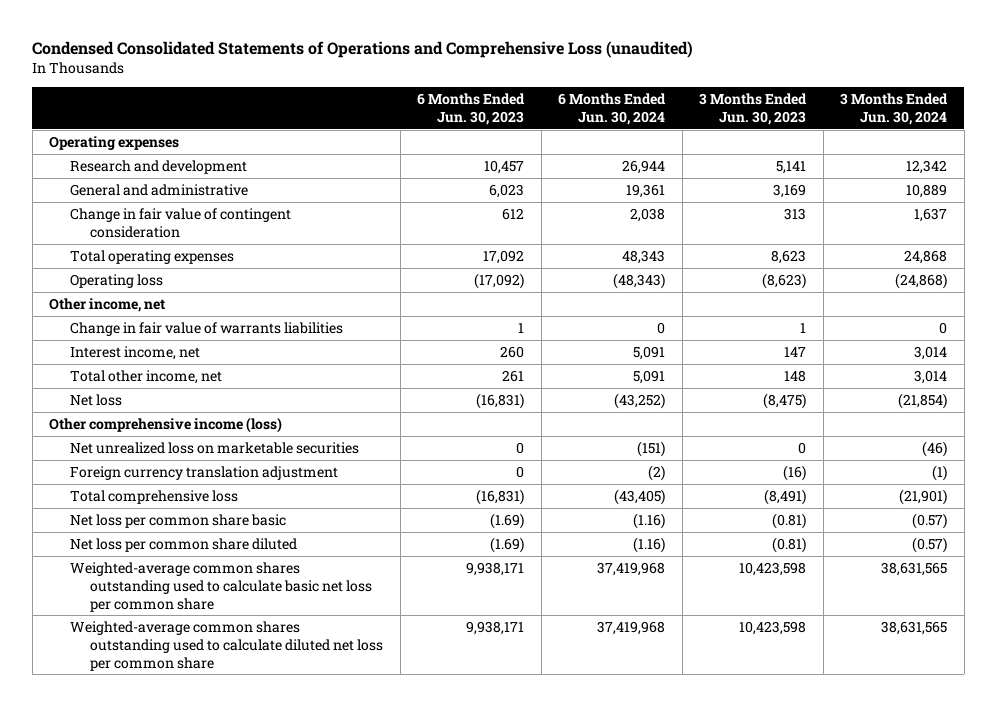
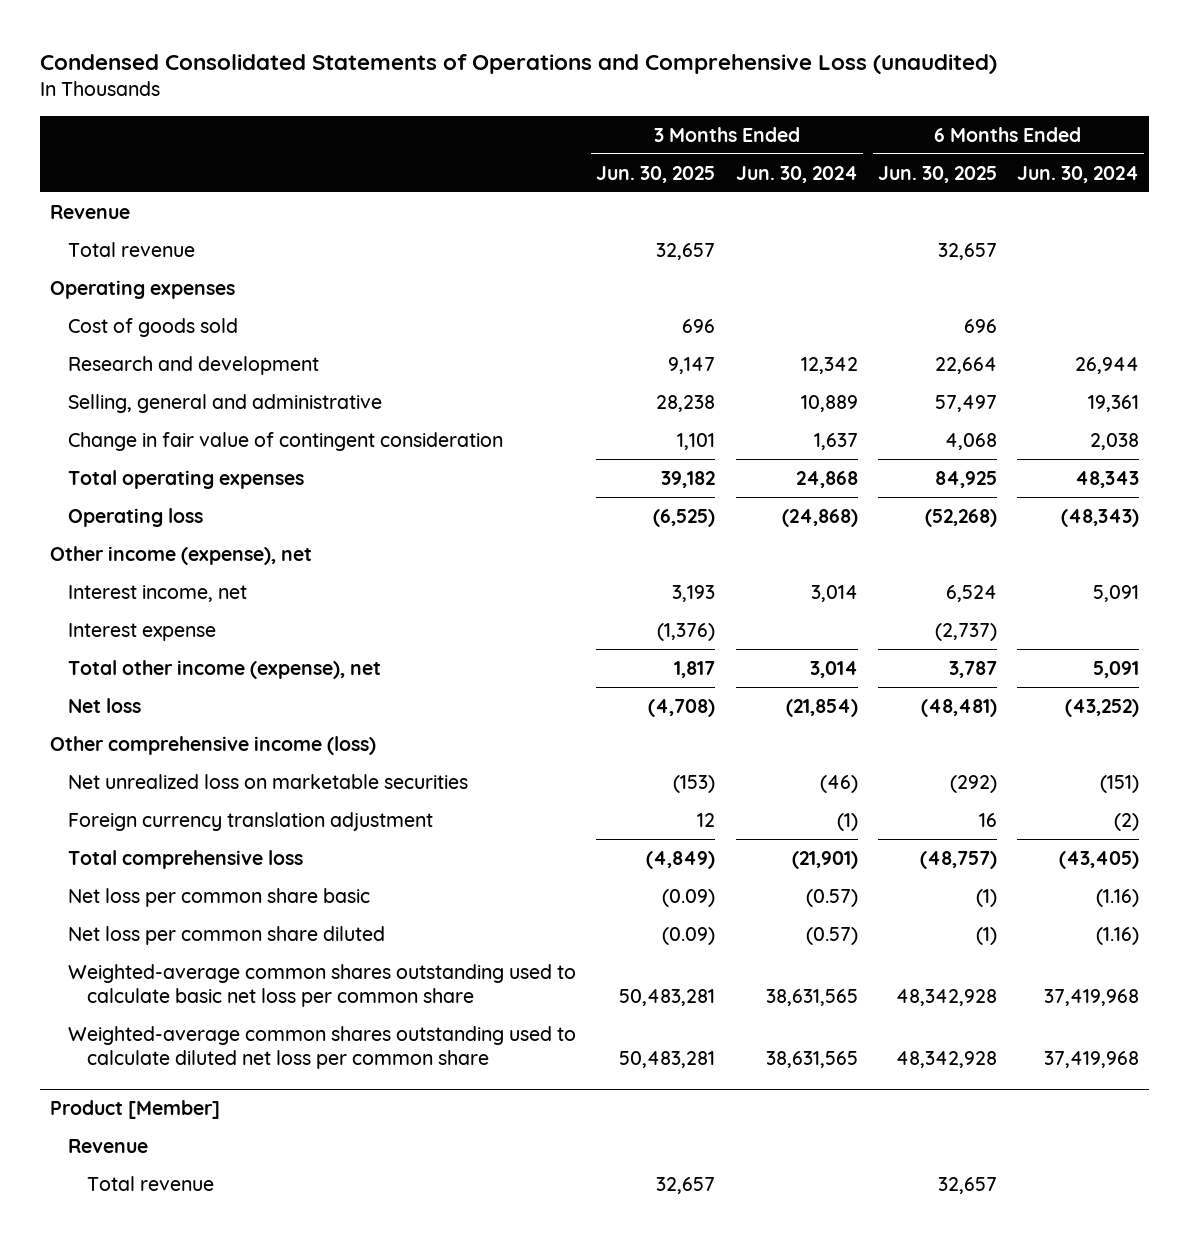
[417,92,526,125] 6 Months Ended Jun. 30, 2023 -> none
[699,92,808,125] 3 Months Ended Jun. 30, 2023 -> none
none -> [596,165,716,183] Jun. 30, 2025
none -> [877,165,997,183] Jun. 30, 2025
none -> [49,204,130,219] Revenue
none -> [68,241,196,257] Total revenue
none -> [68,317,239,337] Cost of goods sold
[69,183,248,196] General and administrative -> [68,393,383,413] Selling, general and administrative
[69,321,343,336] Change in fair value of warrants liabilities -> none
[49,297,166,312] Other income, net -> [49,545,312,565] Other income (expense), net
none -> [68,622,217,641] Interest expense
[69,369,222,384] Total other income, net -> [68,659,382,679] Total other income (expense), net
none -> [49,1099,220,1119] Product [Member]
none -> [68,1138,149,1153] Revenue
none -> [86,1175,214,1191] Total revenue

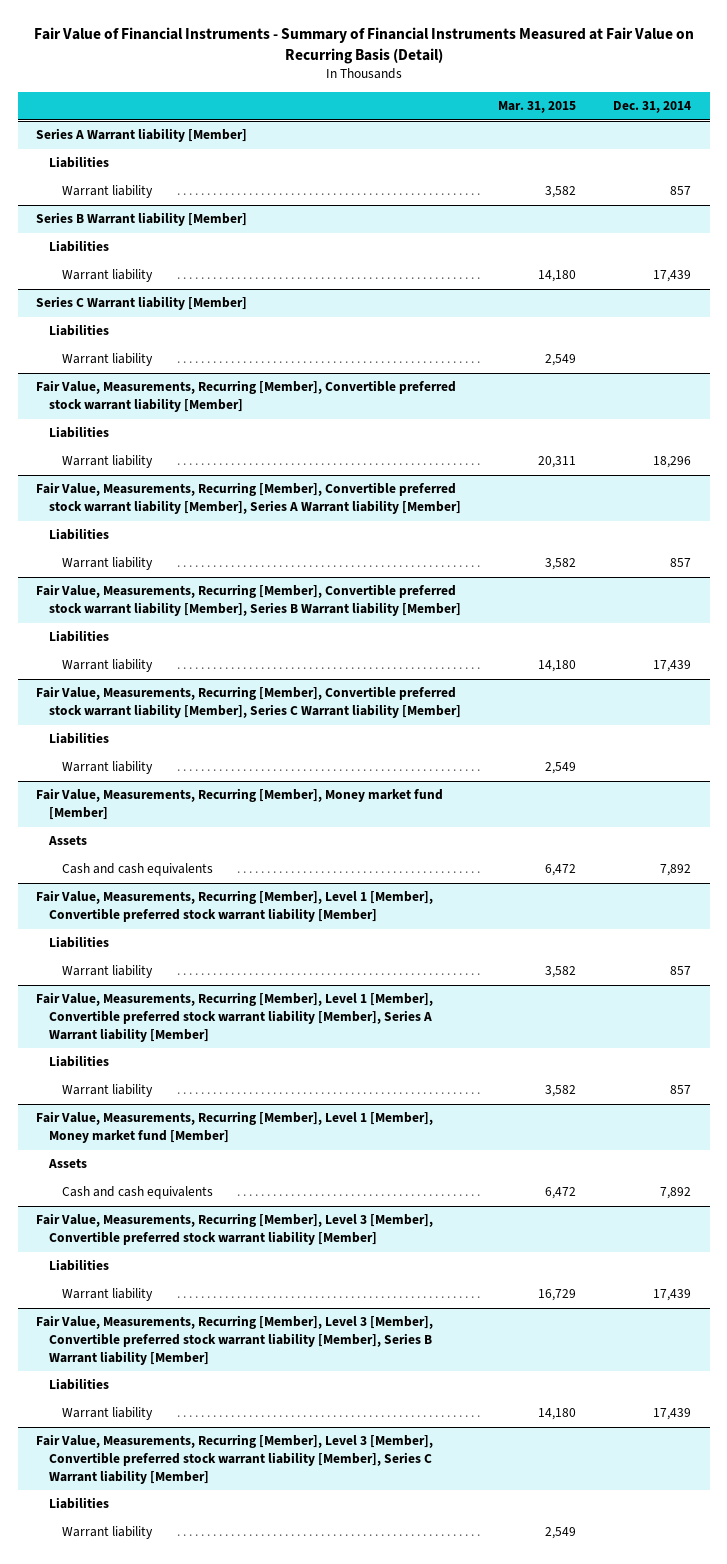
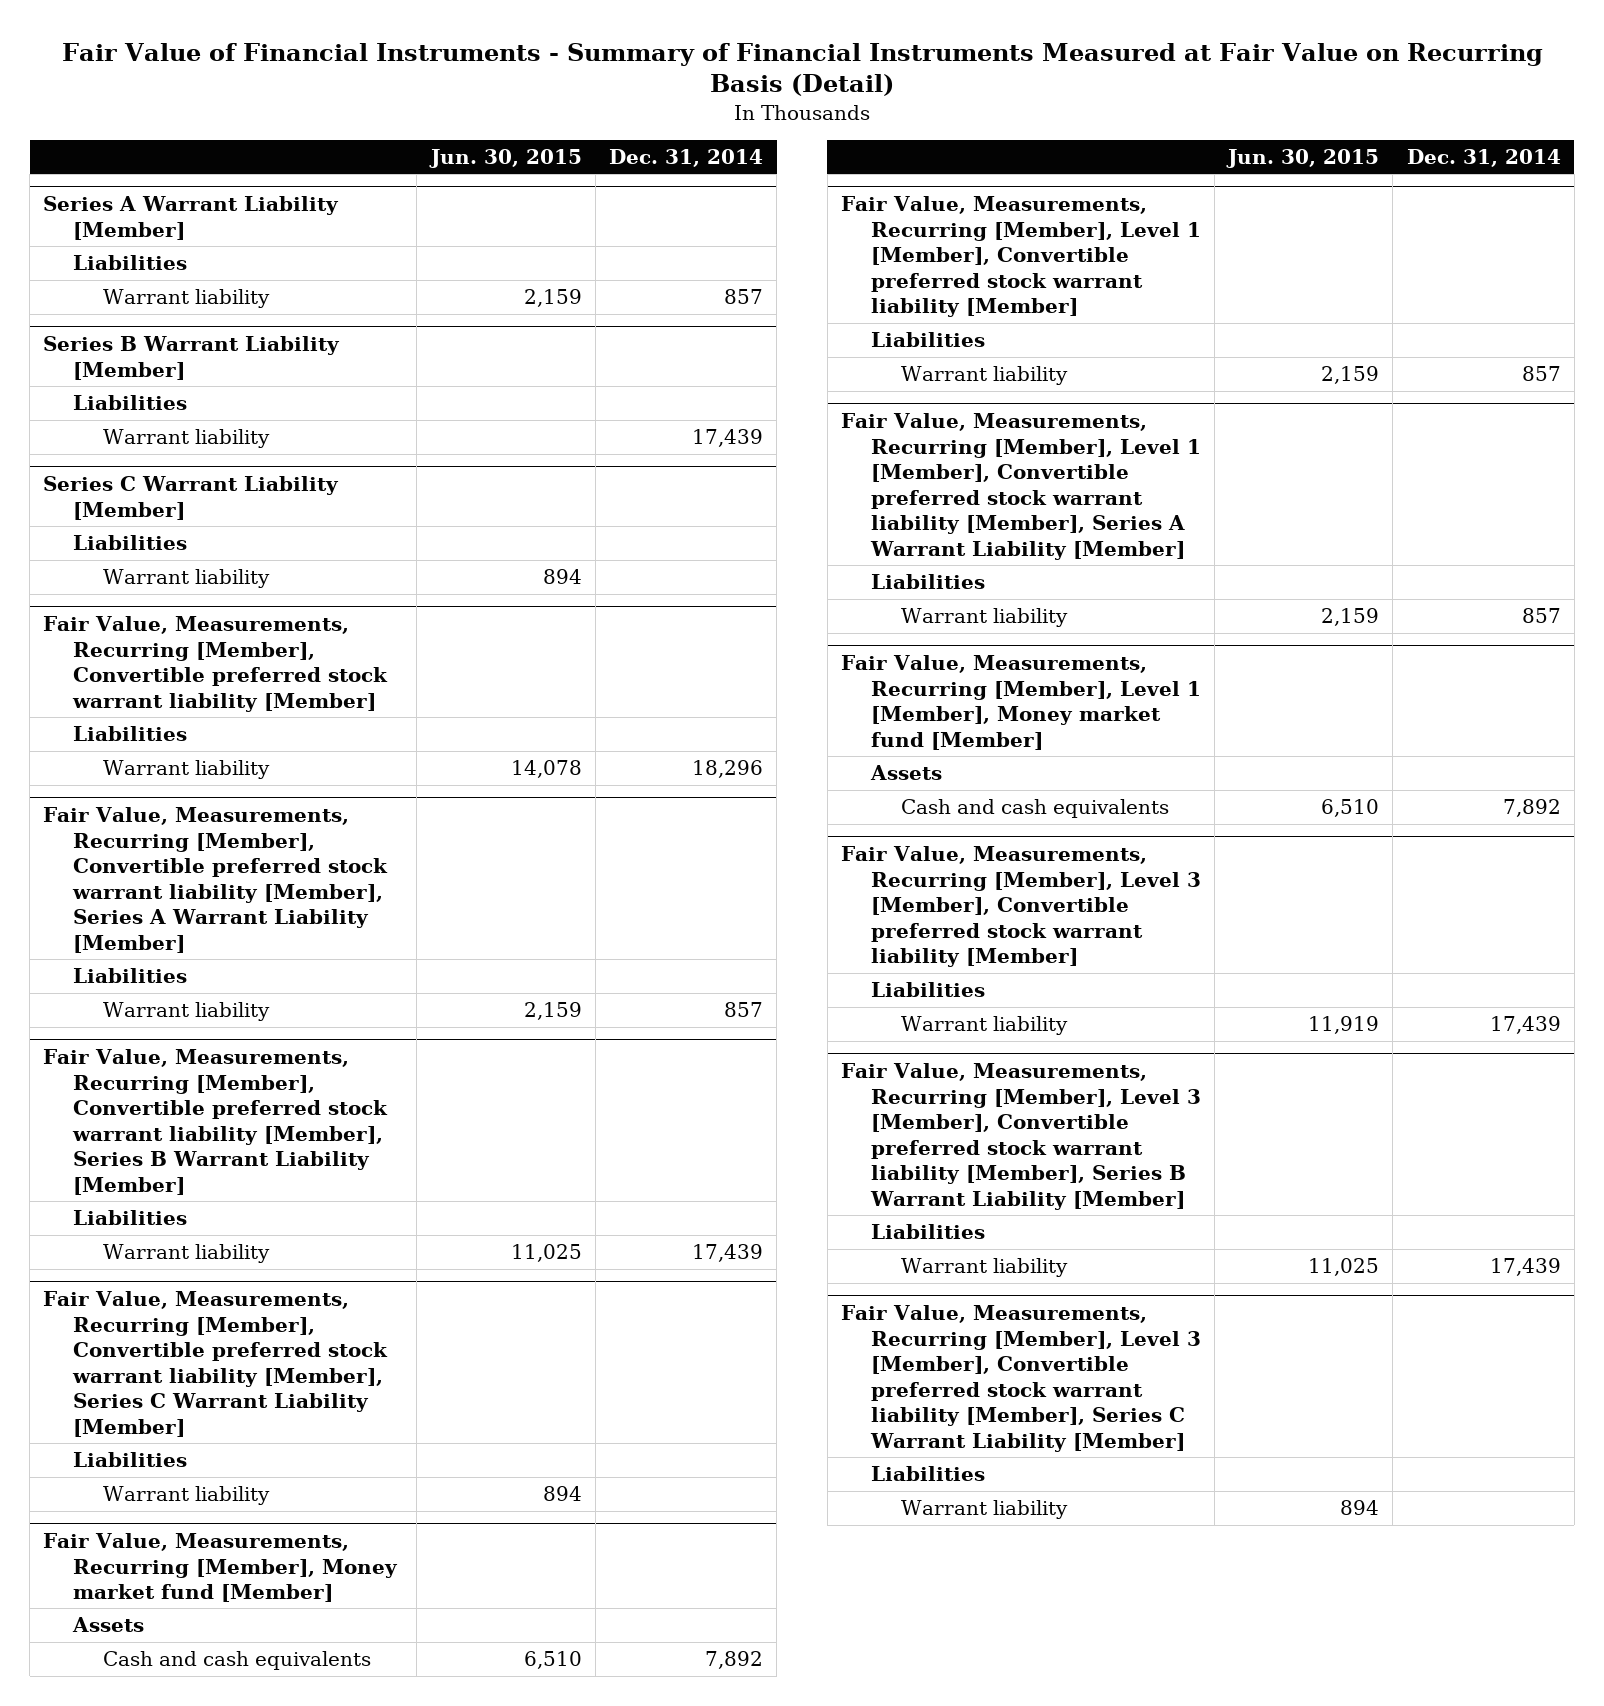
[498,101,577,114] Mar. 31, 2015 -> none
none -> [428,149,582,169] Jun. 30, 2015
[36,128,248,143] Series A Warrant liability [Member] -> [43,195,340,240] Series A Warrant Liability [Member]
[36,212,248,227] Series B Warrant liability [Member] -> [43,335,341,380] Series B Warrant Liability [Member]
[36,296,248,311] Series C Warrant liability [Member] -> [43,475,340,520] Series C Warrant Liability [Member]
[36,482,462,515] Fair Value, Measurements, Recurring [Member], Convertible preferred stock warrant liability [Member], Series A Warrant liability [Member] -> [43,806,389,953] Fair Value, Measurements, Recurring [Member], Convertible preferred stock warrant liability [Member], Series A Warrant Liability [Member]
[36,584,462,617] Fair Value, Measurements, Recurring [Member], Convertible preferred stock warrant liability [Member], Series B Warrant liability [Member] -> [43,1048,389,1195] Fair Value, Measurements, Recurring [Member], Convertible preferred stock warrant liability [Member], Series B Warrant Liability [Member]
[36,686,462,719] Fair Value, Measurements, Recurring [Member], Convertible preferred stock warrant liability [Member], Series C Warrant liability [Member] -> [43,1290,389,1437] Fair Value, Measurements, Recurring [Member], Convertible preferred stock warrant liability [Member], Series C Warrant Liability [Member]
[36,992,434,1042] Fair Value, Measurements, Recurring [Member], Level 1 [Member], Convertible preferred stock warrant liability [Member], Series A Warrant liability [Member] -> [840,412,1201,560] Fair Value, Measurements, Recurring [Member], Level 1 [Member], Convertible preferred stock warrant liability [Member], Series A Warrant Liability [Member]
[36,1315,434,1365] Fair Value, Measurements, Recurring [Member], Level 3 [Member], Convertible preferred stock warrant liability [Member], Series B Warrant liability [Member] -> [840,1062,1201,1210] Fair Value, Measurements, Recurring [Member], Level 3 [Member], Convertible preferred stock warrant liability [Member], Series B Warrant Liability [Member]
[36,1434,434,1484] Fair Value, Measurements, Recurring [Member], Level 3 [Member], Convertible preferred stock warrant liability [Member], Series C Warrant liability [Member] -> [840,1304,1201,1452] Fair Value, Measurements, Recurring [Member], Level 3 [Member], Convertible preferred stock warrant liability [Member], Series C Warrant Liability [Member]

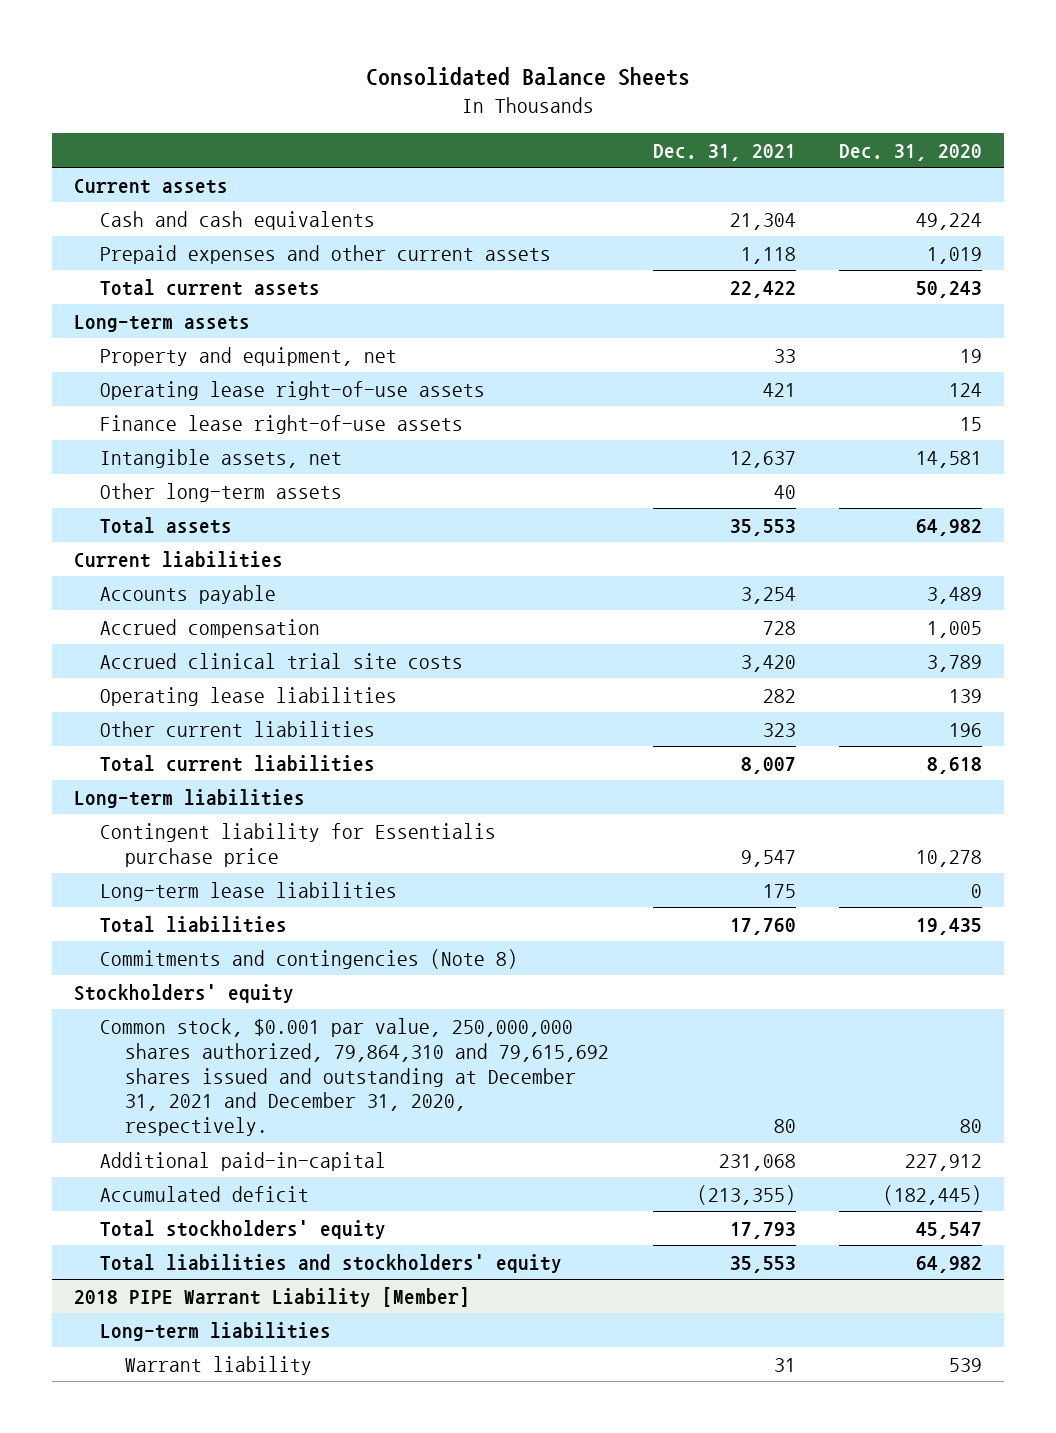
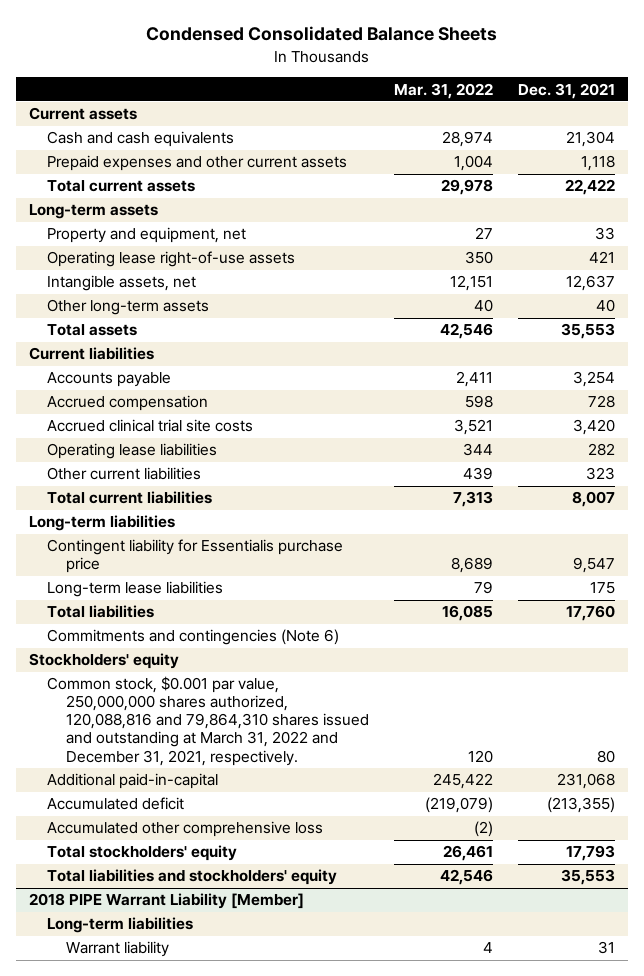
[365,67,690,87] Consolidated Balance Sheets -> [145,26,497,42] Condensed Consolidated Balance Sheets
[838,143,982,161] Dec. 31, 2020 -> none
none -> [393,82,493,99] Mar. 31, 2022
[99,414,463,434] Finance lease right-of-use assets -> none
[99,948,518,969] Commitments and contingencies (Note 8) -> [47,629,340,646] Commitments and contingencies (Note 6)
[99,1017,610,1137] Common stock, $0.001 par value, 250,000,000 shares authorized, 79,864,310 and 79,615,692 shares issued and outstanding at December 31, 2021 and December 31, 2020, respectively. -> [47,676,369,766] Common stock, $0.001 par value, 250,000,000 shares authorized, 120,088,816 and 79,864,310 shares issued and outstanding at March 31, 2022 and December 31, 2021, respectively.
none -> [47,821,324,838] Accumulated other comprehensive loss

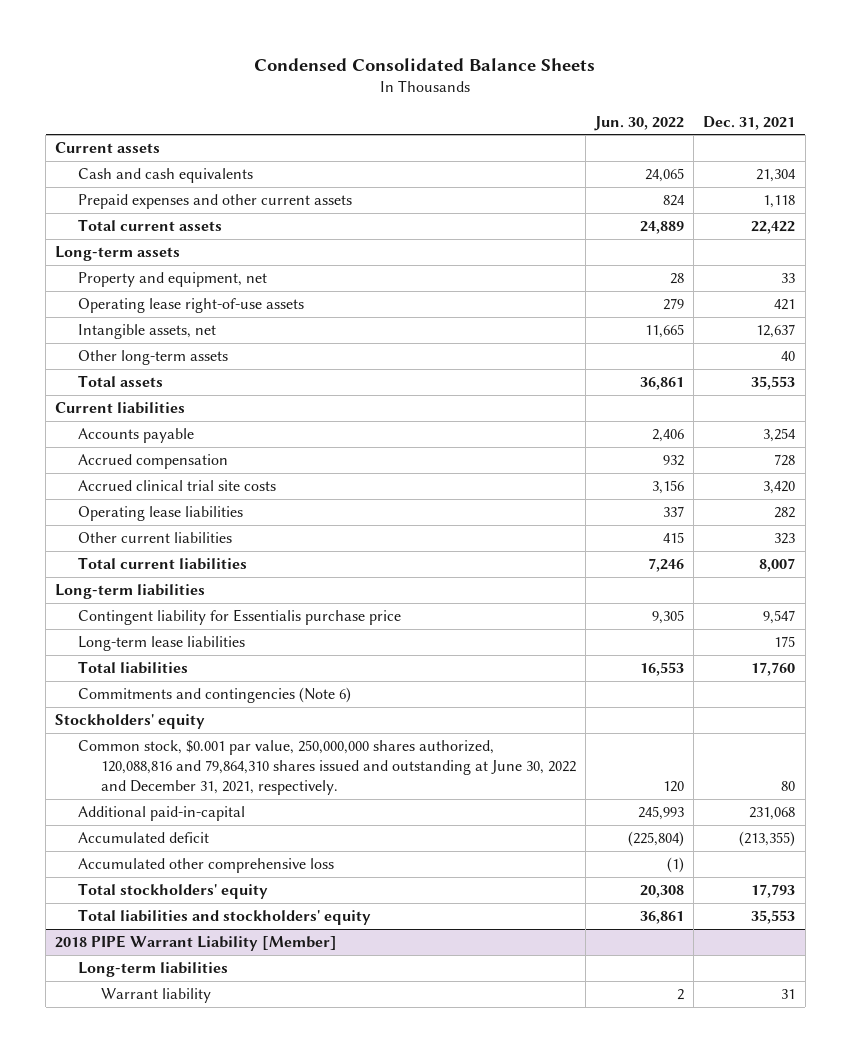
[393,82,493,99] Mar. 31, 2022 -> none
none -> [594,115,685,131] Jun. 30, 2022
[47,676,369,766] Common stock, $0.001 par value, 250,000,000 shares authorized, 120,088,816 and 79,864,310 shares issued and outstanding at March 31, 2022 and December 31, 2021, respectively. -> [78,740,576,796] Common stock, $0.001 par value, 250,000,000 shares authorized, 120,088,816 and 79,864,310 shares issued and outstanding at June 30, 2022 and December 31, 2021, respectively.

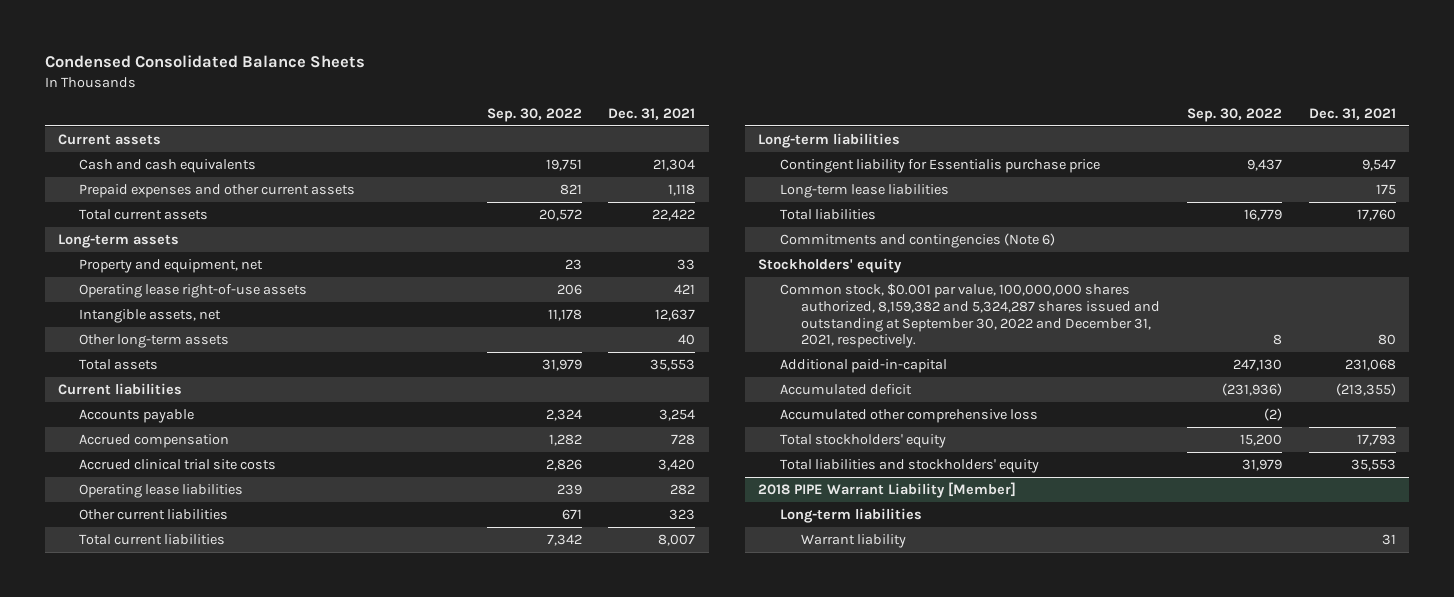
[594,115,685,131] Jun. 30, 2022 -> none
none -> [486,107,582,122] Sep. 30, 2022
[78,740,576,796] Common stock, $0.001 par value, 250,000,000 shares authorized, 120,088,816 and 79,864,310 shares issued and outstanding at June 30, 2022 and December 31, 2021, respectively. -> [779,282,1161,349] Common stock, $0.001 par value, 100,000,000 shares authorized, 8,159,382 and 5,324,287 shares issued and outstanding at September 30, 2022 and December 31, 2021, respectively.

